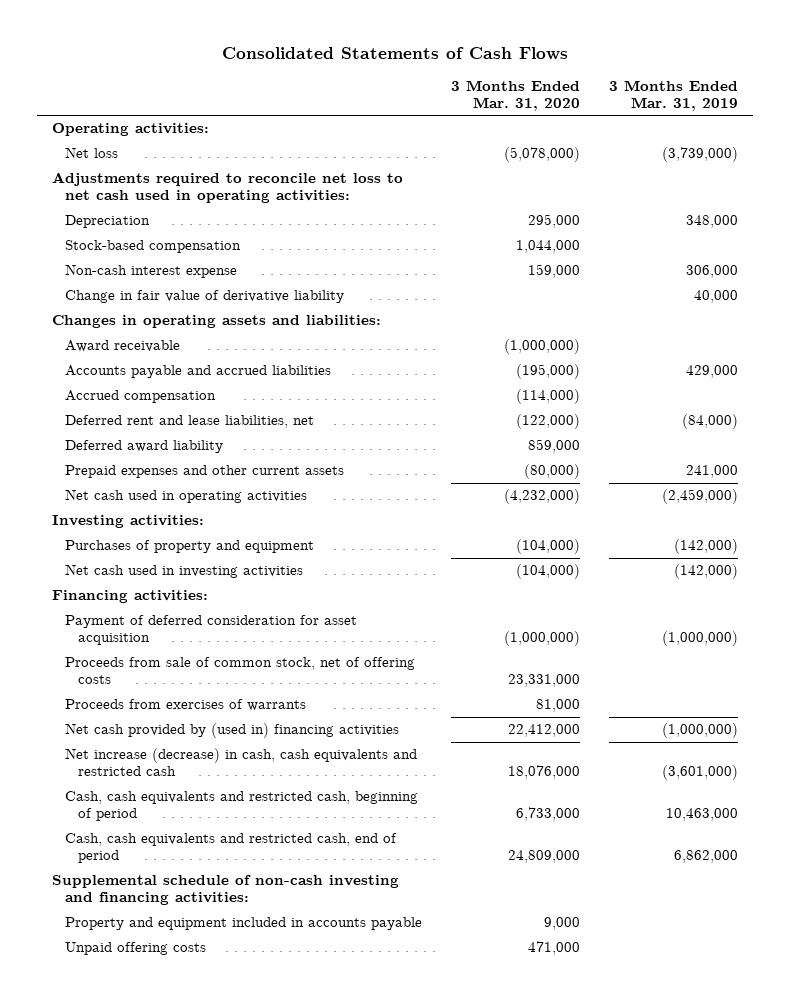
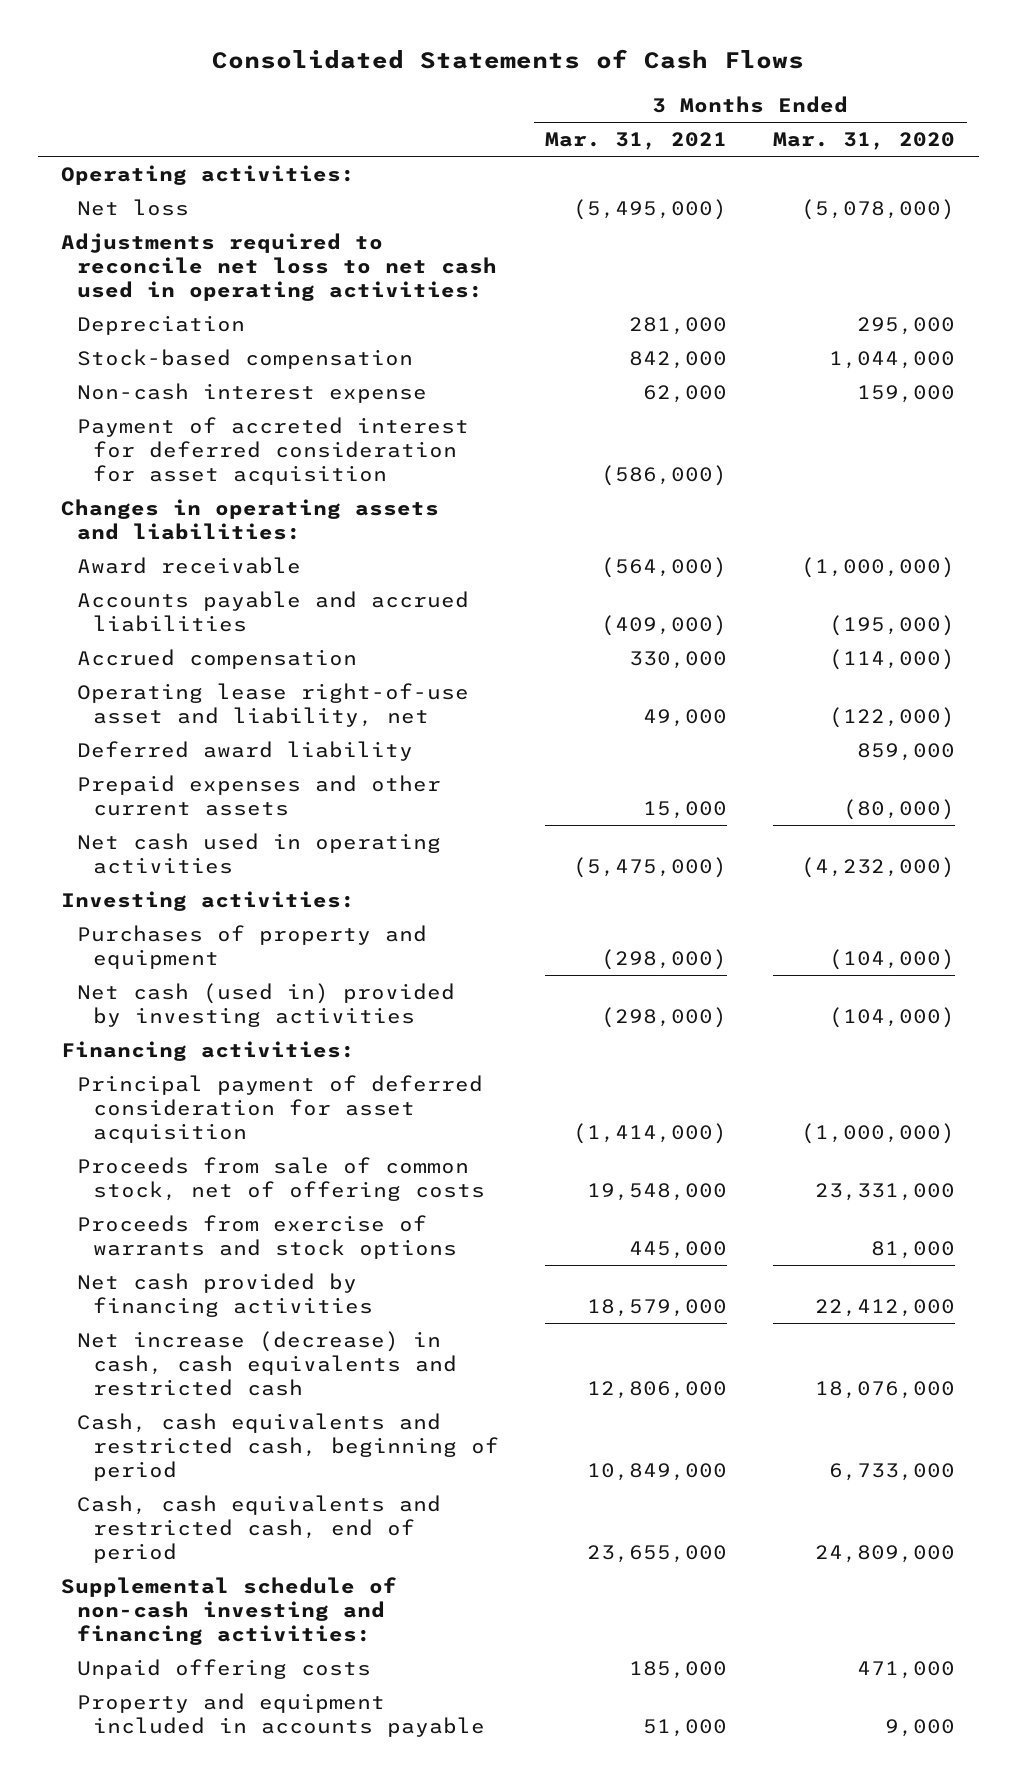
[609,79,739,111] 3 Months Ended Mar. 31, 2019 -> none
none -> [545,131,728,150] Mar. 31, 2021
[64,290,344,304] Change in fair value of derivative liability -> none
none -> [77,416,470,485] Payment of accreted interest for deferred consideration for asset acquisition
[64,415,314,429] Deferred rent and lease liabilities, net -> [77,682,470,727] Operating lease right-of-use asset and liability, net
[64,564,303,579] Net cash used in investing activities -> [77,982,456,1027] Net cash (used in) provided by investing activities
[64,615,357,646] Payment of deferred consideration for asset acquisition -> [77,1074,484,1143] Principal payment of deferred consideration for asset acquisition
[64,699,306,712] Proceeds from exercises of warrants -> none
none -> [77,1214,458,1259] Proceeds from exercise of warrants and stock options
[64,723,399,739] Net cash provided by (used in) financing activities -> [77,1272,374,1317] Net cash provided by financing activities
[64,917,422,931] Property and equipment included in accounts payable -> [77,1692,486,1737] Property and equipment included in accounts payable

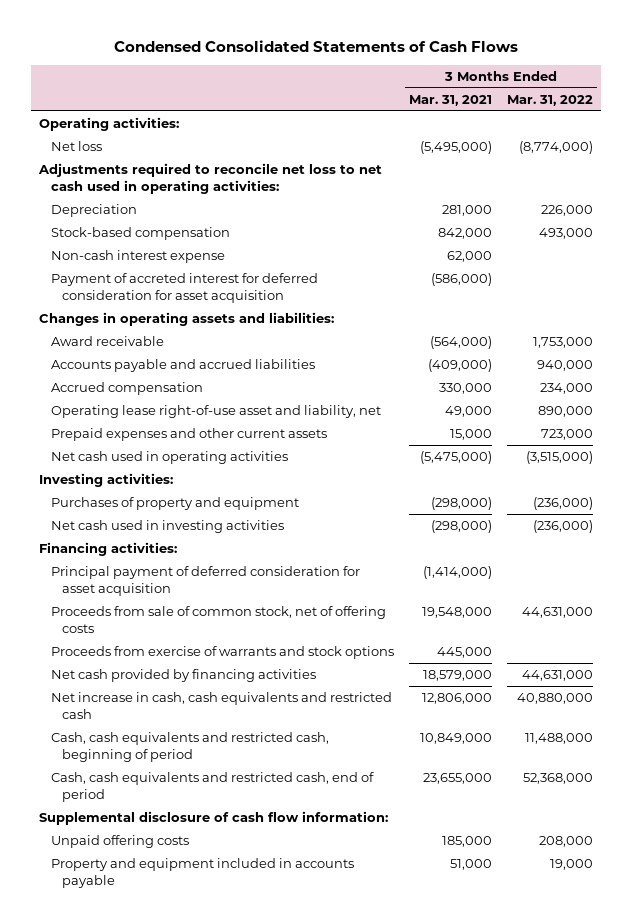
[212,49,805,70] Consolidated Statements of Cash Flows -> [114,39,519,52] Condensed Consolidated Statements of Cash Flows
[773,131,956,150] Mar. 31, 2020 -> none
none -> [507,95,594,107] Mar. 31, 2022
[77,740,414,761] Deferred award liability -> none
[77,982,456,1027] Net cash (used in) provided by investing activities -> [50,520,284,534] Net cash used in investing activities
[77,1330,458,1396] Net increase (decrease) in cash, cash equivalents and restricted cash -> [50,692,392,719] Net increase in cash, cash equivalents and restricted cash
[61,1576,398,1645] Supplemental schedule of non-cash investing and financing activities: -> [39,811,389,826] Supplemental disclosure of cash flow information:

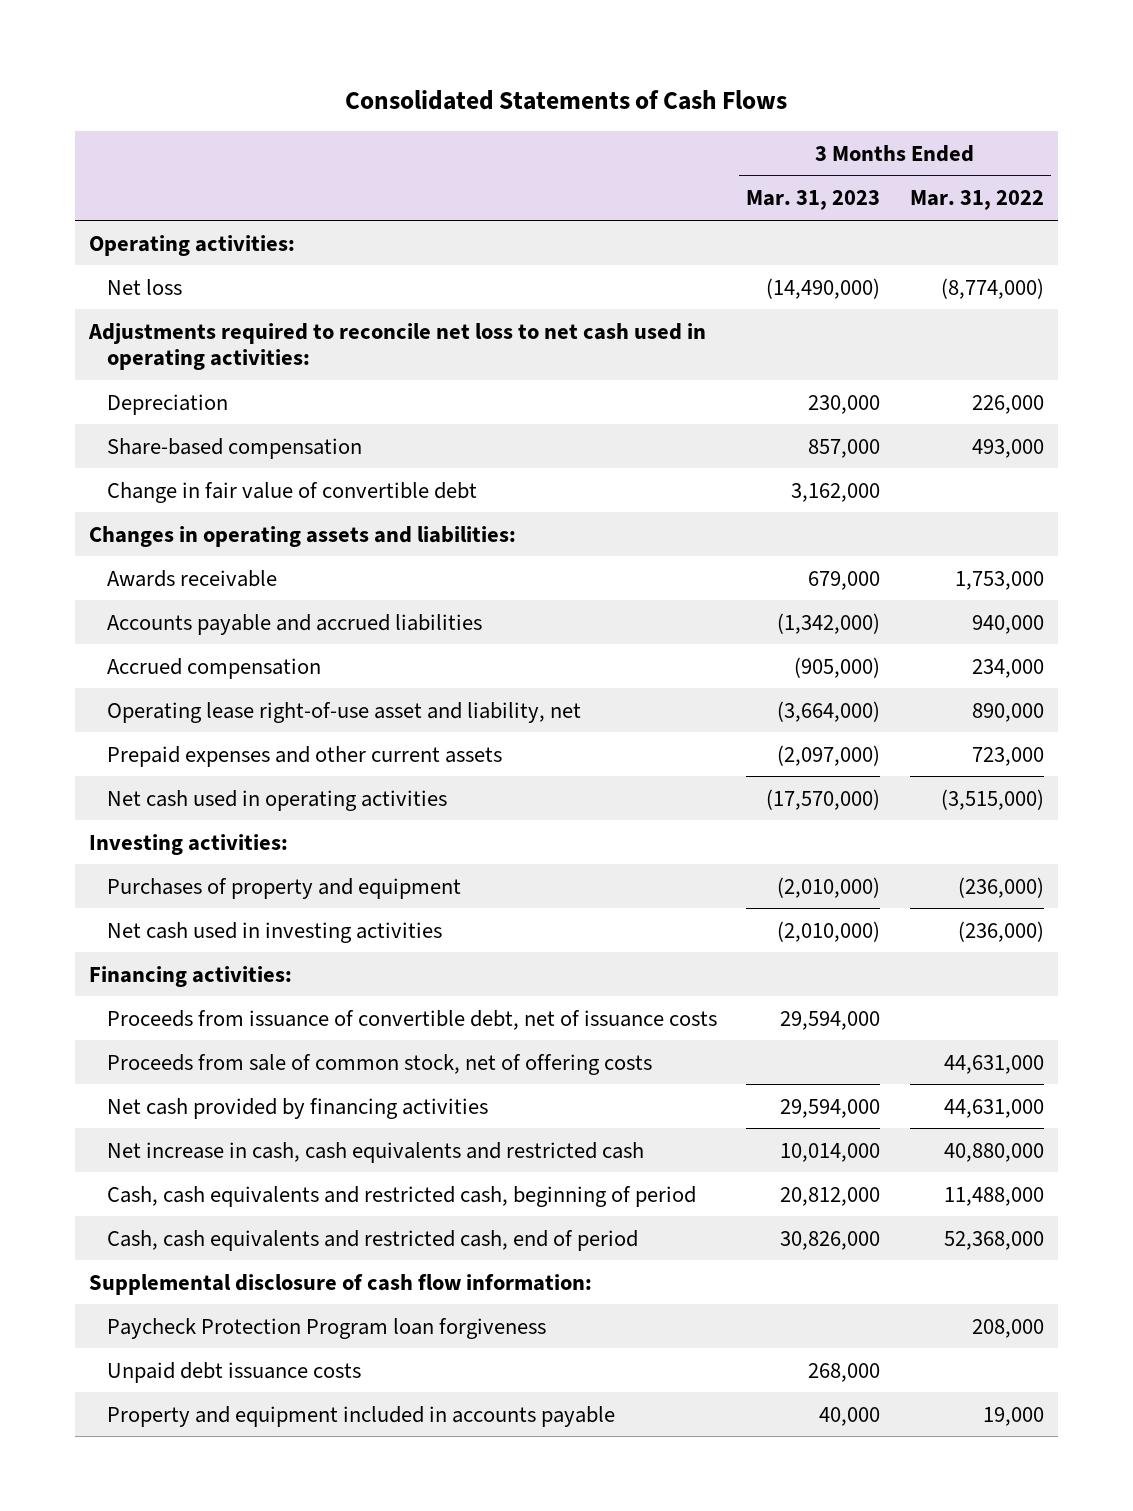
[114,39,519,52] Condensed Consolidated Statements of Cash Flows -> [345,90,788,111] Consolidated Statements of Cash Flows
[408,95,492,107] Mar. 31, 2021 -> none
none -> [746,190,881,211] Mar. 31, 2023
[50,250,225,264] Non-cash interest expense -> none
[50,273,318,303] Payment of accreted interest for deferred consideration for asset acquisition -> none
[50,227,230,241] Stock-based compensation -> [106,437,362,459] Share-based compensation
none -> [106,481,477,503] Change in fair value of convertible debt
[50,336,164,347] Award receivable -> [106,569,277,587] Awards receivable
[50,566,360,596] Principal payment of deferred consideration for asset acquisition -> none
none -> [106,1009,717,1030] Proceeds from issuance of convertible debt, net of issuance costs
[50,646,394,660] Proceeds from exercise of warrants and stock options -> none
[50,835,189,849] Unpaid offering costs -> none
none -> [106,1317,546,1339] Paycheck Protection Program loan forgiveness
none -> [106,1361,361,1383] Unpaid debt issuance costs

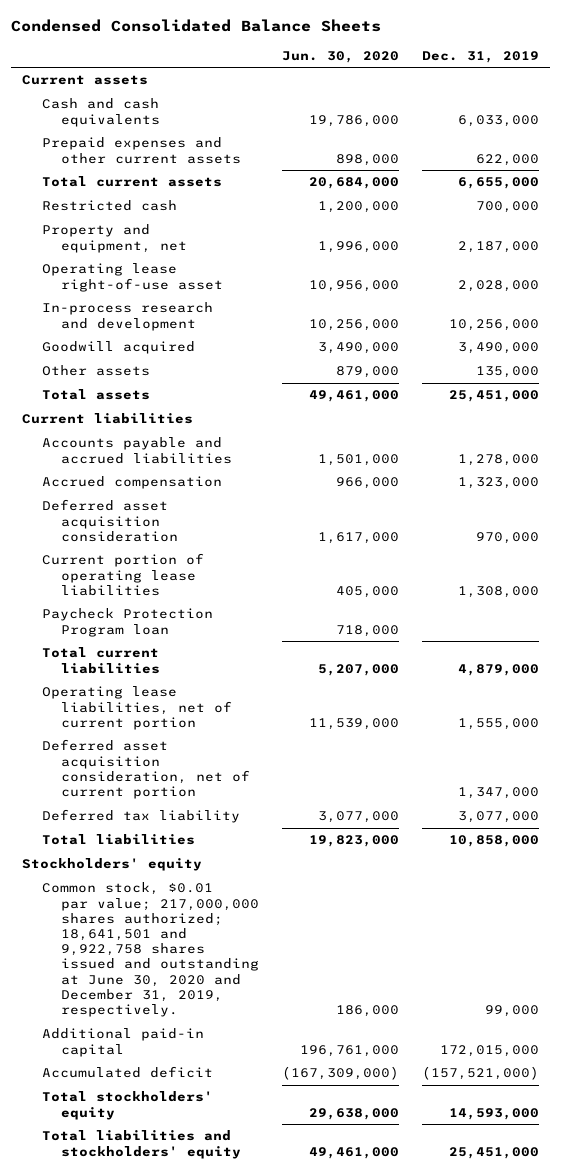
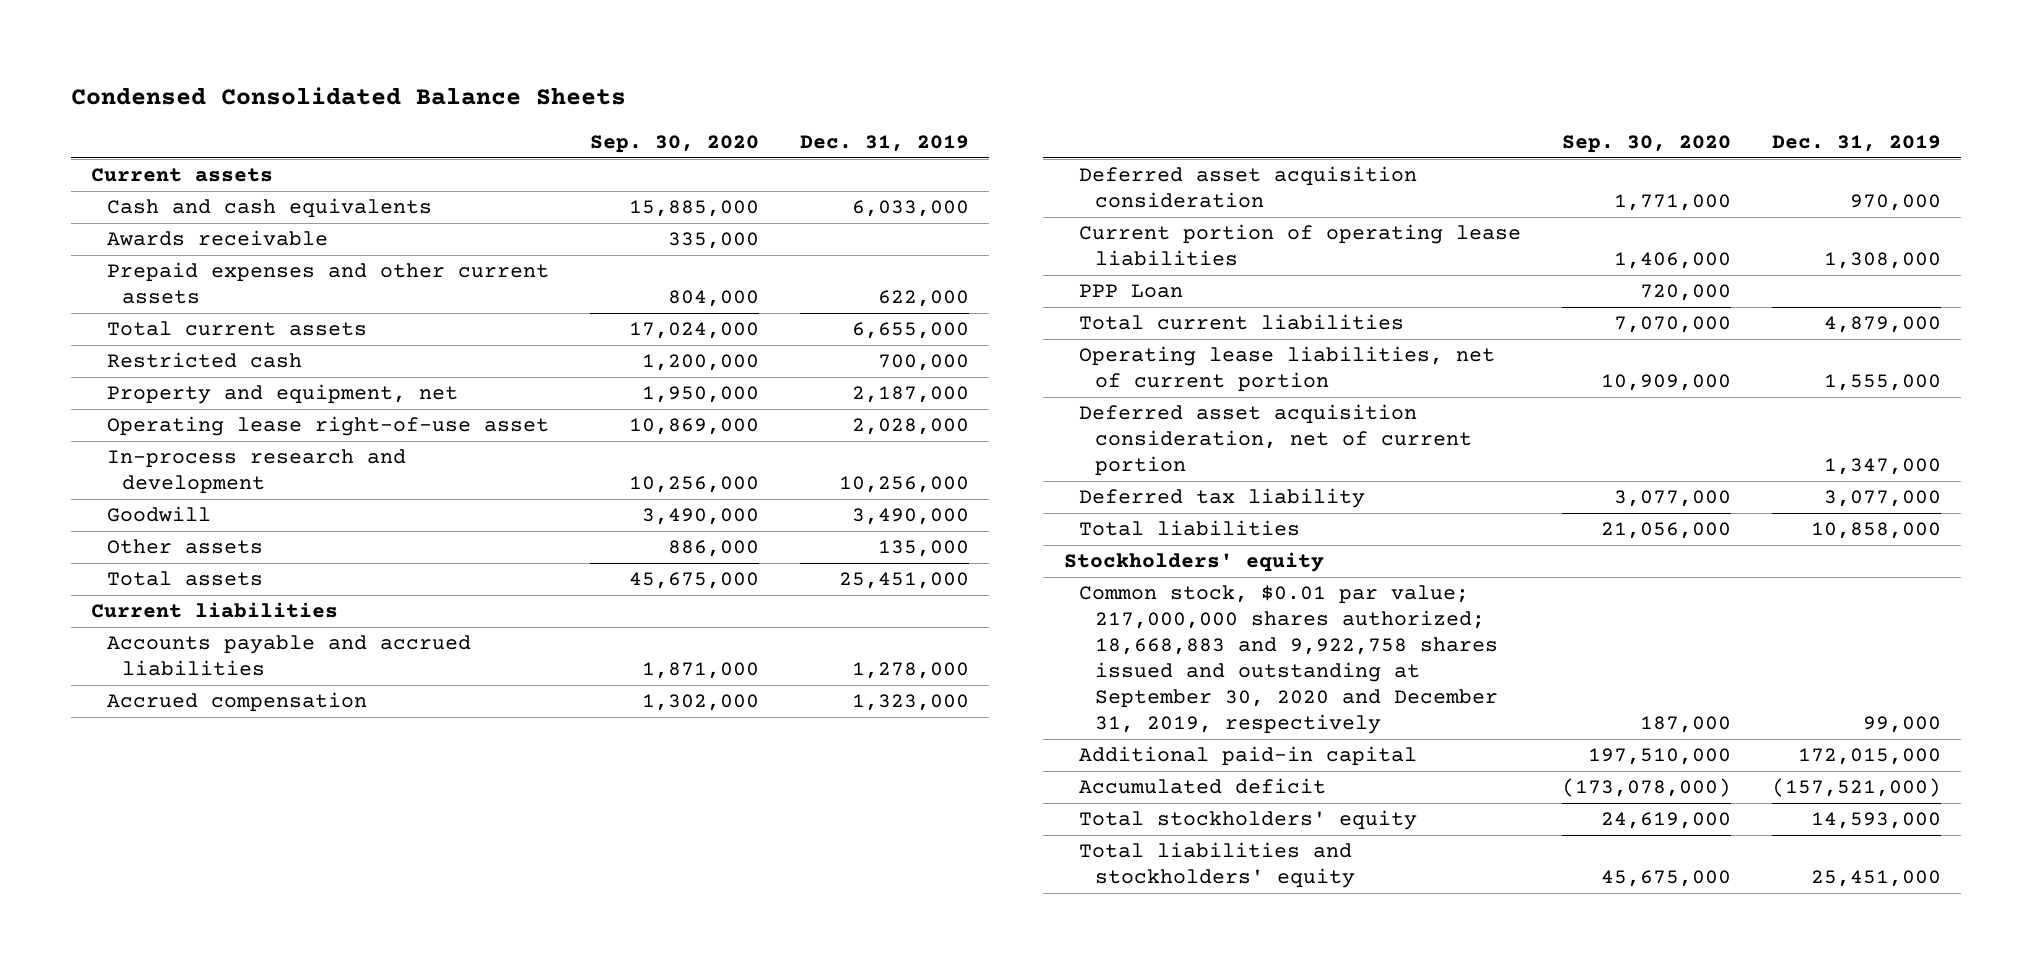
[282,50,400,63] Jun. 30, 2020 -> none
none -> [589,135,759,154] Sep. 30, 2020
none -> [106,230,328,247] Awards receivable
[41,341,195,355] Goodwill acquired -> [106,506,211,523] Goodwill
[41,608,213,637] Paycheck Protection Program loan -> [1079,284,1184,299] PPP Loan
[41,882,260,1018] Common stock, $0.01 par value; 217,000,000 shares authorized; 18,641,501 and 9,922,758 shares issued and outstanding at June 30, 2020 and December 31, 2019, respectively. -> [1079,585,1498,735] Common stock, $0.01 par value; 217,000,000 shares authorized; 18,668,883 and 9,922,758 shares issued and outstanding at September 30, 2020 and December 31, 2019, respectively

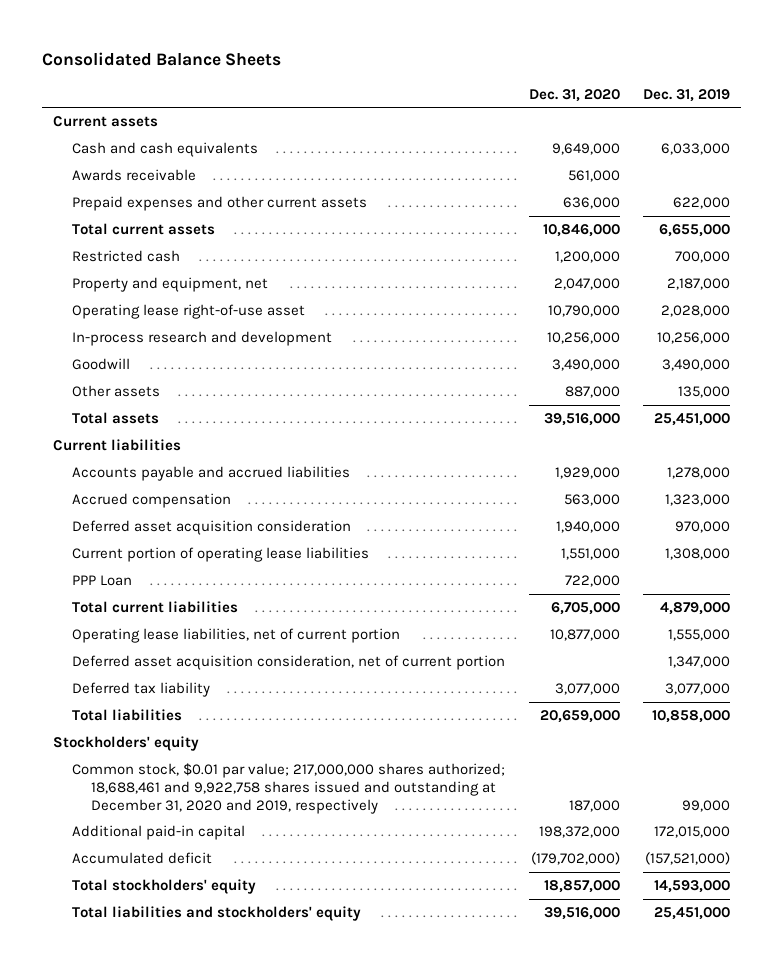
[70,87,626,106] Condensed Consolidated Balance Sheets -> [41,52,281,67] Consolidated Balance Sheets
[589,135,759,154] Sep. 30, 2020 -> none
none -> [528,88,620,102] Dec. 31, 2020
[1079,585,1498,735] Common stock, $0.01 par value; 217,000,000 shares authorized; 18,668,883 and 9,922,758 shares issued and outstanding at September 30, 2020 and December 31, 2019, respectively -> [72,763,506,814] Common stock, $0.01 par value; 217,000,000 shares authorized; 18,688,461 and 9,922,758 shares issued and outstanding at December 31, 2020 and 2019, respectively

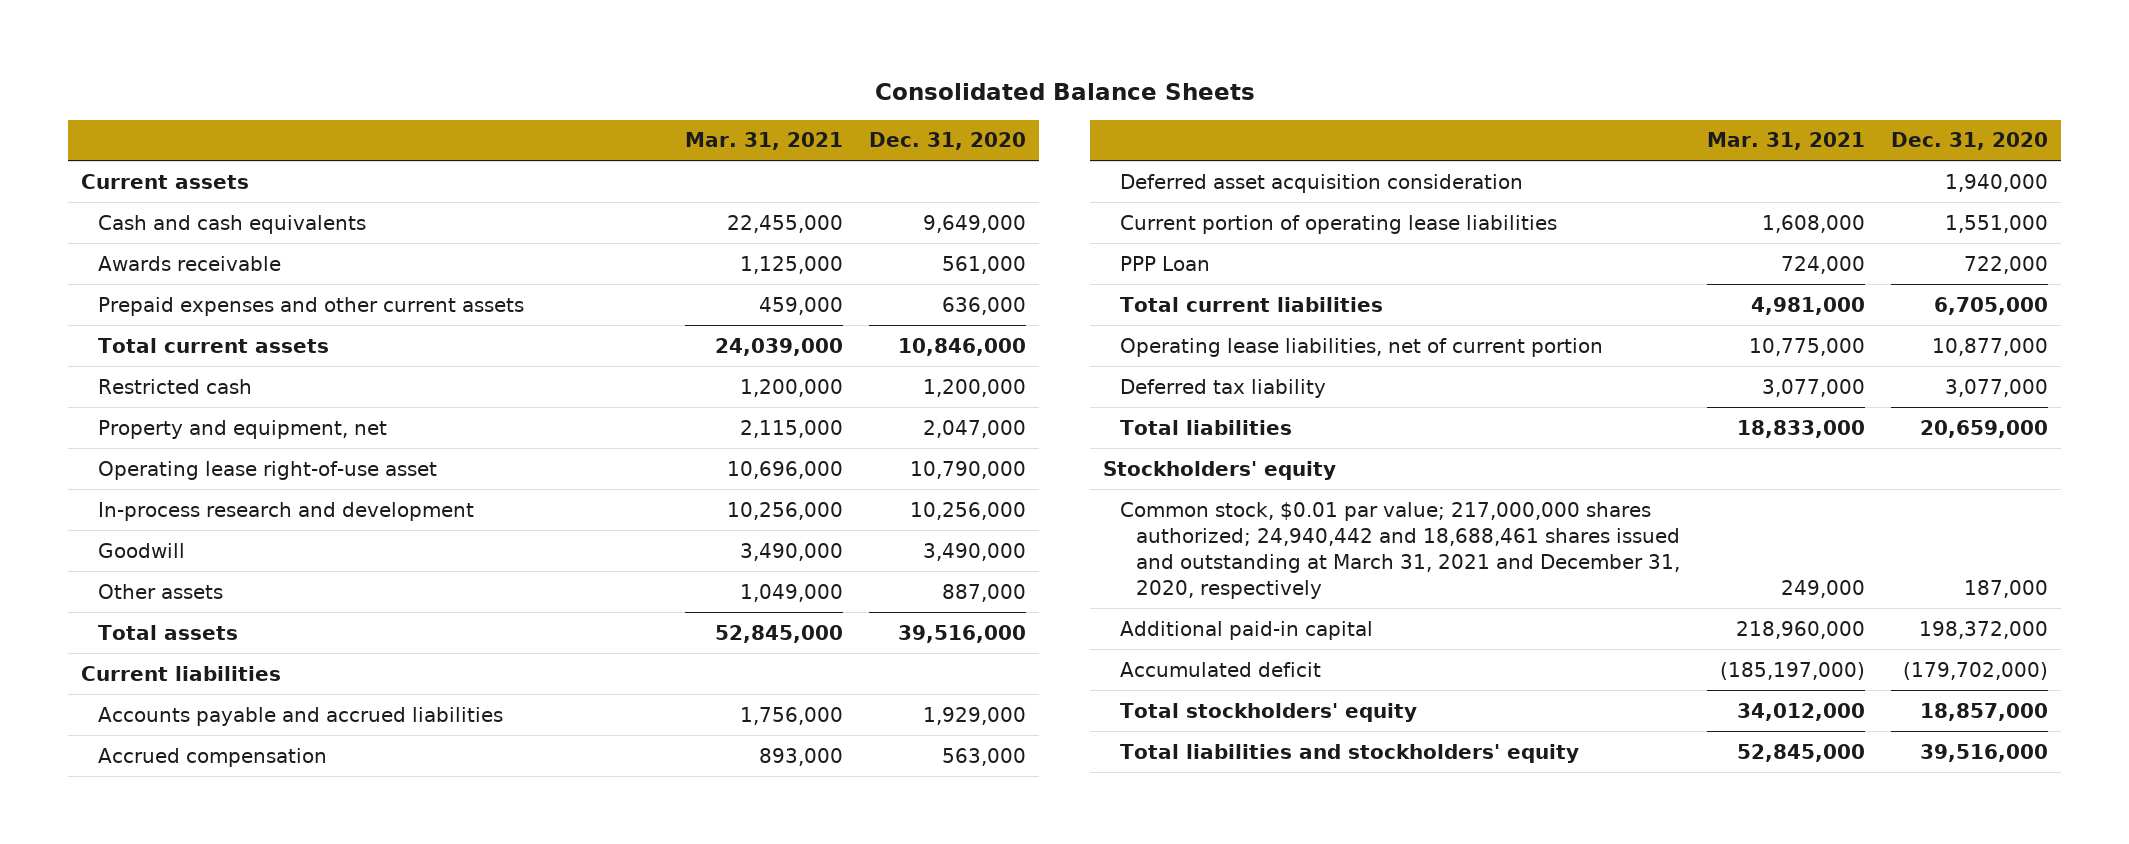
[642,88,730,102] Dec. 31, 2019 -> none
none -> [685,132,844,151] Mar. 31, 2021
[72,655,506,671] Deferred asset acquisition consideration, net of current portion -> none
[72,763,506,814] Common stock, $0.01 par value; 217,000,000 shares authorized; 18,688,461 and 9,922,758 shares issued and outstanding at December 31, 2020 and 2019, respectively -> [1119,501,1681,600] Common stock, $0.01 par value; 217,000,000 shares authorized; 24,940,442 and 18,688,461 shares issued and outstanding at March 31, 2021 and December 31, 2020, respectively

